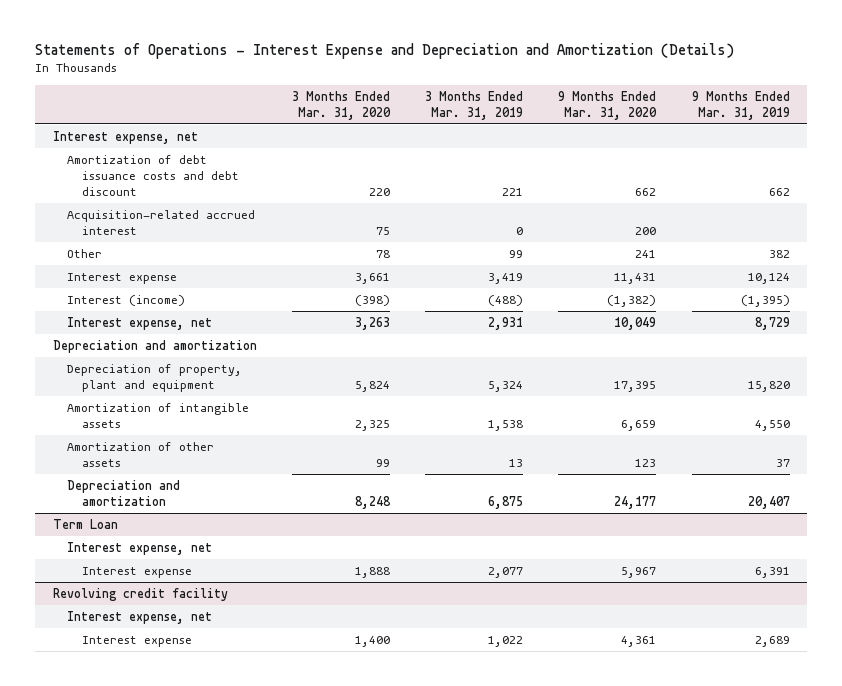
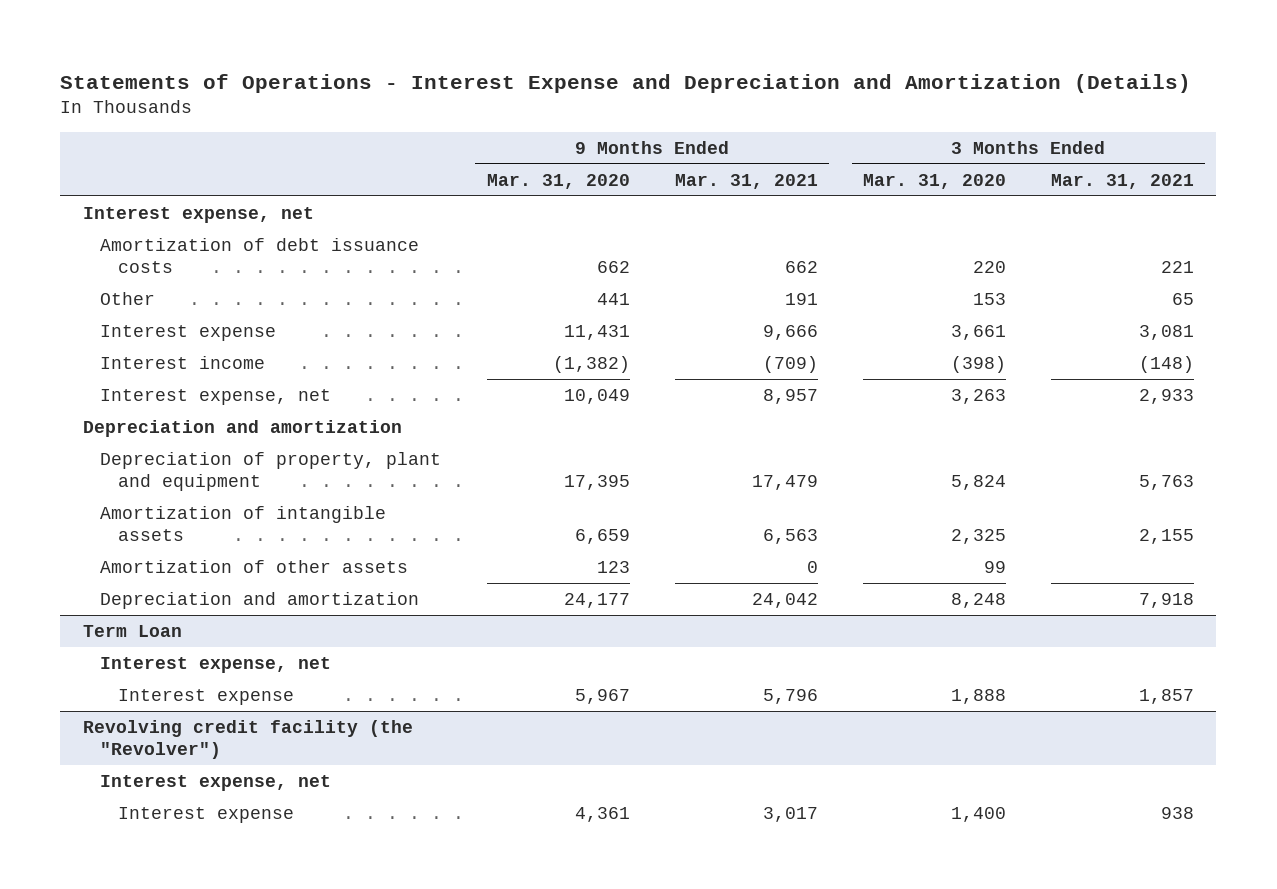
[425,90,524,120] 3 Months Ended Mar. 31, 2019 -> none
[691,90,790,120] 9 Months Ended Mar. 31, 2019 -> none
none -> [674,173,818,189] Mar. 31, 2021
none -> [1050,173,1194,189] Mar. 31, 2021
[67,210,256,235] Acquisition-related accrued interest -> none
[67,155,239,196] Amortization of debt issuance costs and debt discount -> [100,238,420,273] Amortization of debt issuance costs
[375,250,390,259] 78 -> [972,293,1006,306] 153
[635,250,657,259] 241 -> [596,293,630,306] 441
[67,295,186,307] Interest (income) -> [100,356,266,370] Interest income
[52,588,228,602] Revolving credit facility -> [82,720,413,759] Revolving credit facility (the "Revolver")

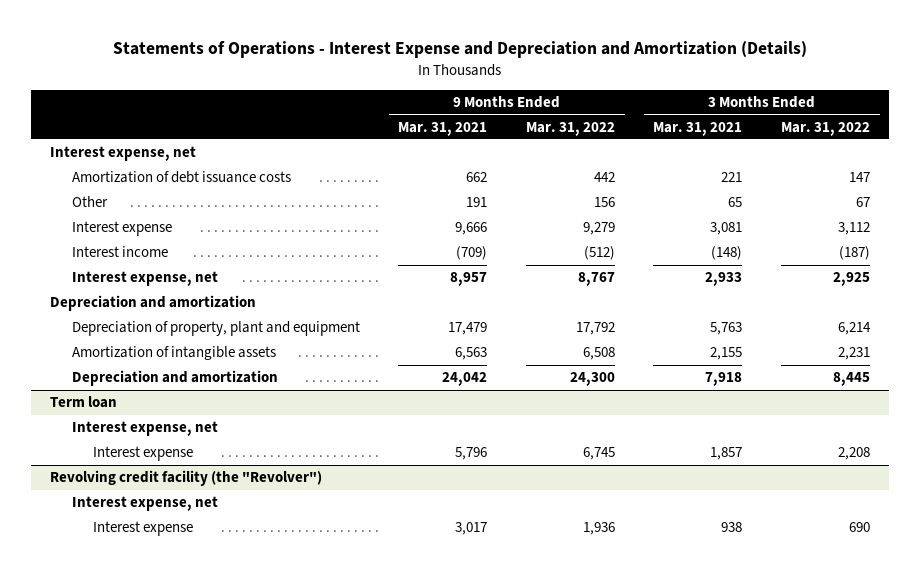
[486,173,630,189] Mar. 31, 2020 -> none
[862,173,1006,189] Mar. 31, 2020 -> none
none -> [525,121,615,136] Mar. 31, 2022
none -> [781,121,871,136] Mar. 31, 2022
[100,560,409,574] Amortization of other assets -> none
[82,625,182,638] Term Loan -> [50,396,118,409] Term loan

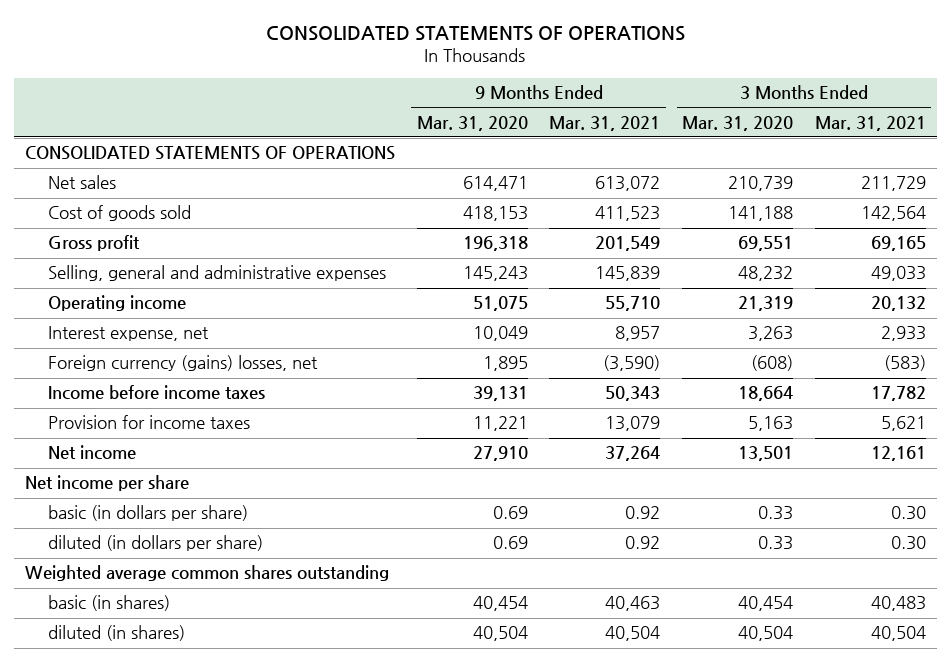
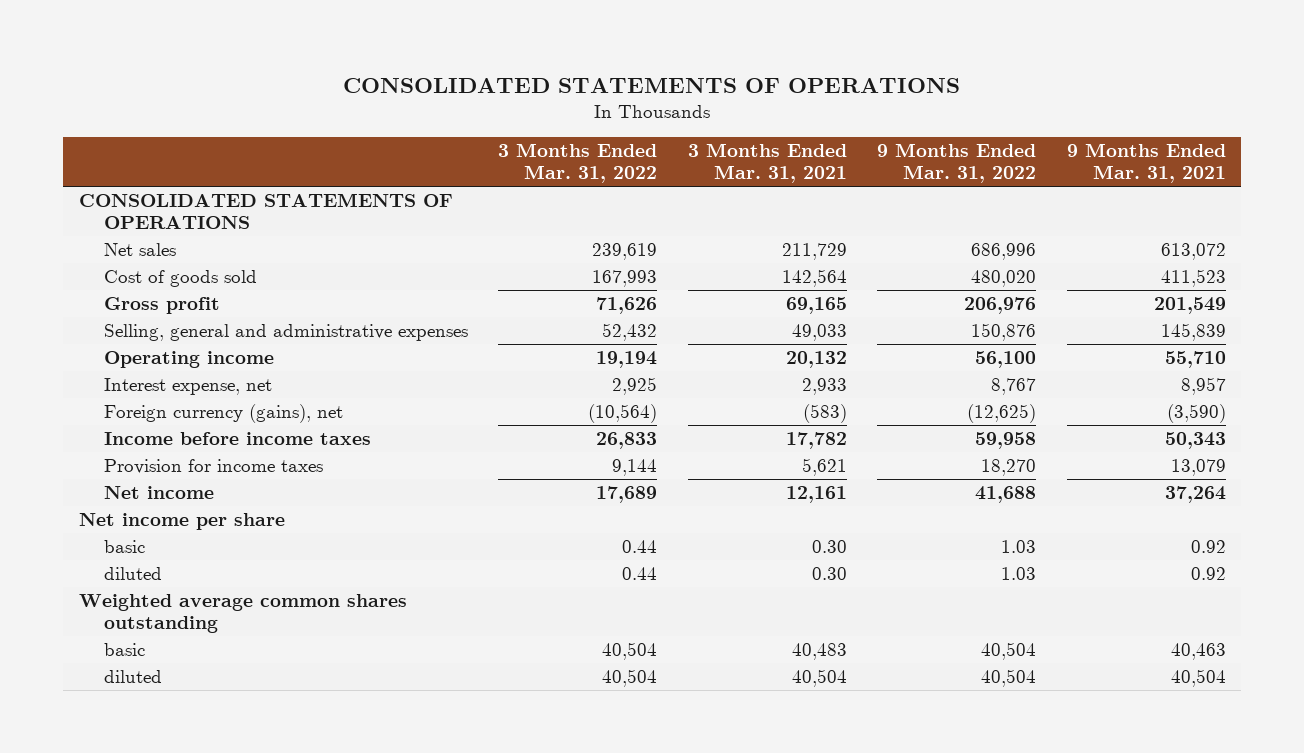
[416,115,528,131] Mar. 31, 2020 -> none
[682,115,794,131] Mar. 31, 2020 -> none
none -> [498,143,658,184] 3 Months Ended Mar. 31, 2022
none -> [877,143,1037,184] 9 Months Ended Mar. 31, 2022
[48,355,319,372] Foreign currency (gains) losses, net -> [103,403,343,423] Foreign currency (gains), net
[48,505,249,522] basic (in dollars per share) -> [103,539,145,553] basic
[48,535,264,552] diluted (in dollars per share) -> [103,566,162,580] diluted
[48,595,171,612] basic (in shares) -> [103,642,145,656] basic
[48,625,186,642] diluted (in shares) -> [103,669,162,683] diluted

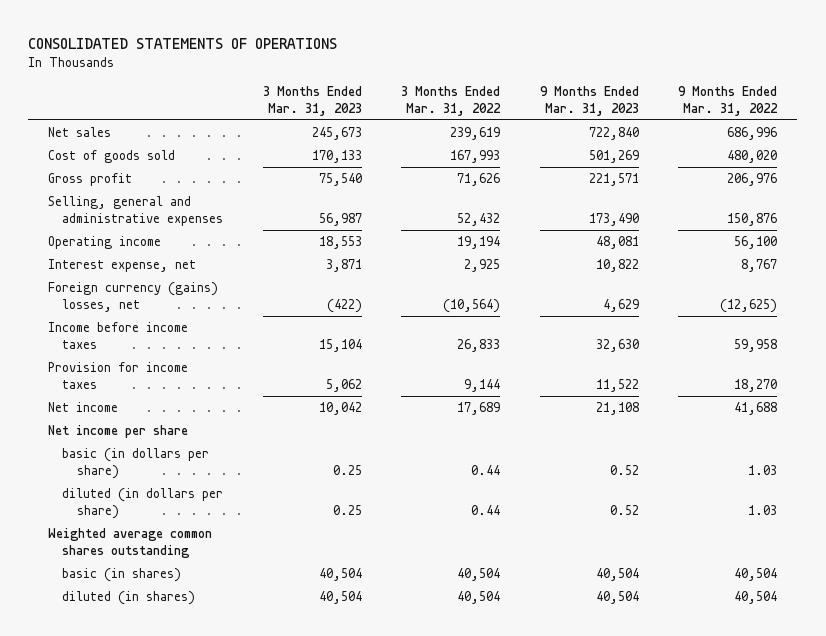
[687,143,847,184] 3 Months Ended Mar. 31, 2021 -> none
[1066,143,1226,184] 9 Months Ended Mar. 31, 2021 -> none
none -> [262,86,362,116] 3 Months Ended Mar. 31, 2023
none -> [539,86,639,116] 9 Months Ended Mar. 31, 2023
[78,192,453,230] CONSOLIDATED STATEMENTS OF OPERATIONS -> none
[103,403,343,423] Foreign currency (gains), net -> [48,282,219,312] Foreign currency (gains) losses, net
[103,539,145,553] basic -> [62,448,210,479] basic (in dollars per share)
[103,566,162,580] diluted -> [62,488,224,519] diluted (in dollars per share)
[103,642,145,656] basic -> [62,568,182,583] basic (in shares)
[103,669,162,683] diluted -> [62,591,196,606] diluted (in shares)

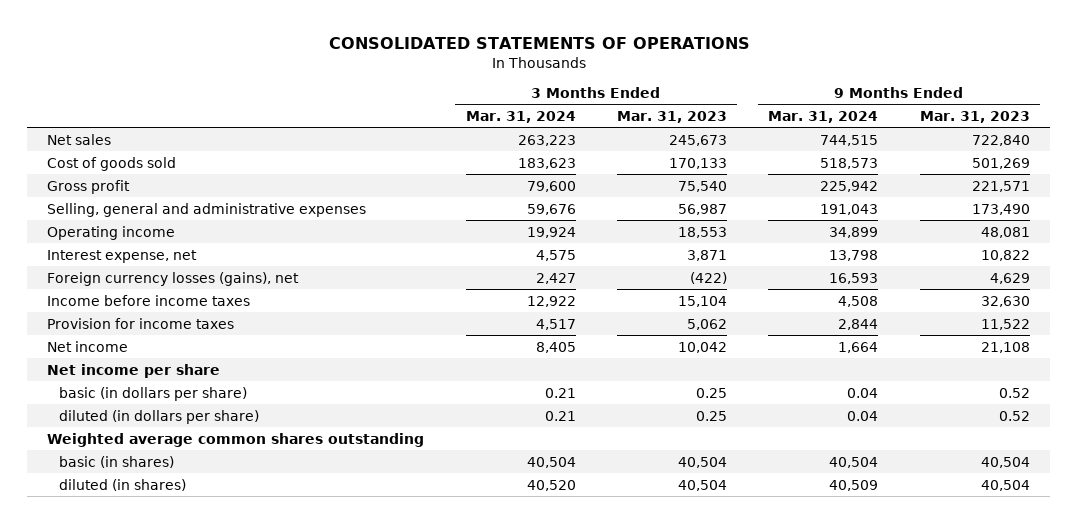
[401,86,502,116] 3 Months Ended Mar. 31, 2022 -> none
[678,86,779,116] 9 Months Ended Mar. 31, 2022 -> none
none -> [465,111,576,124] Mar. 31, 2024
none -> [768,111,879,124] Mar. 31, 2024
[48,282,219,312] Foreign currency (gains) losses, net -> [47,271,300,286] Foreign currency losses (gains), net

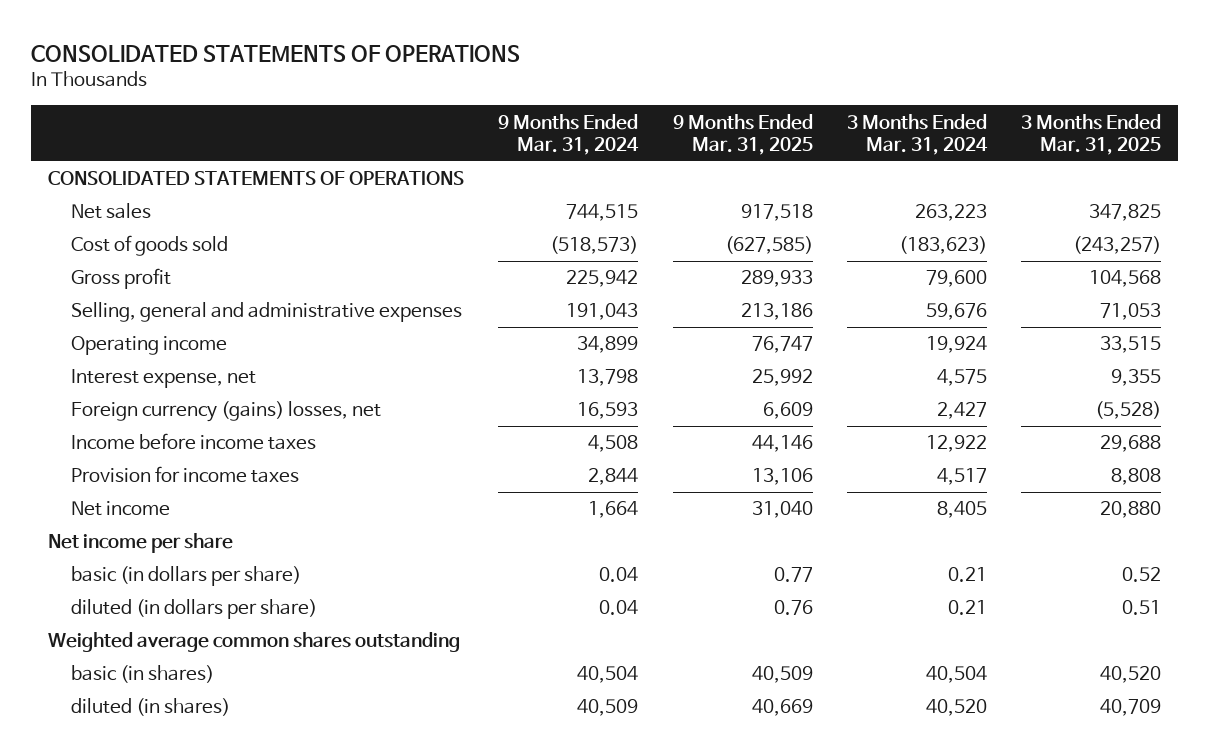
[617,111,728,124] Mar. 31, 2023 -> none
[919,111,1030,124] Mar. 31, 2023 -> none
none -> [672,113,813,155] 9 Months Ended Mar. 31, 2025
none -> [1021,113,1162,155] 3 Months Ended Mar. 31, 2025
none -> [48,171,465,186] CONSOLIDATED STATEMENTS OF OPERATIONS
[517,157,576,169] 183,623 -> [898,236,987,255] (183,623)
[820,157,879,169] 518,573 -> [550,236,639,255] (518,573)
[47,271,300,286] Foreign currency losses (gains), net -> [71,401,382,423] Foreign currency (gains) losses, net

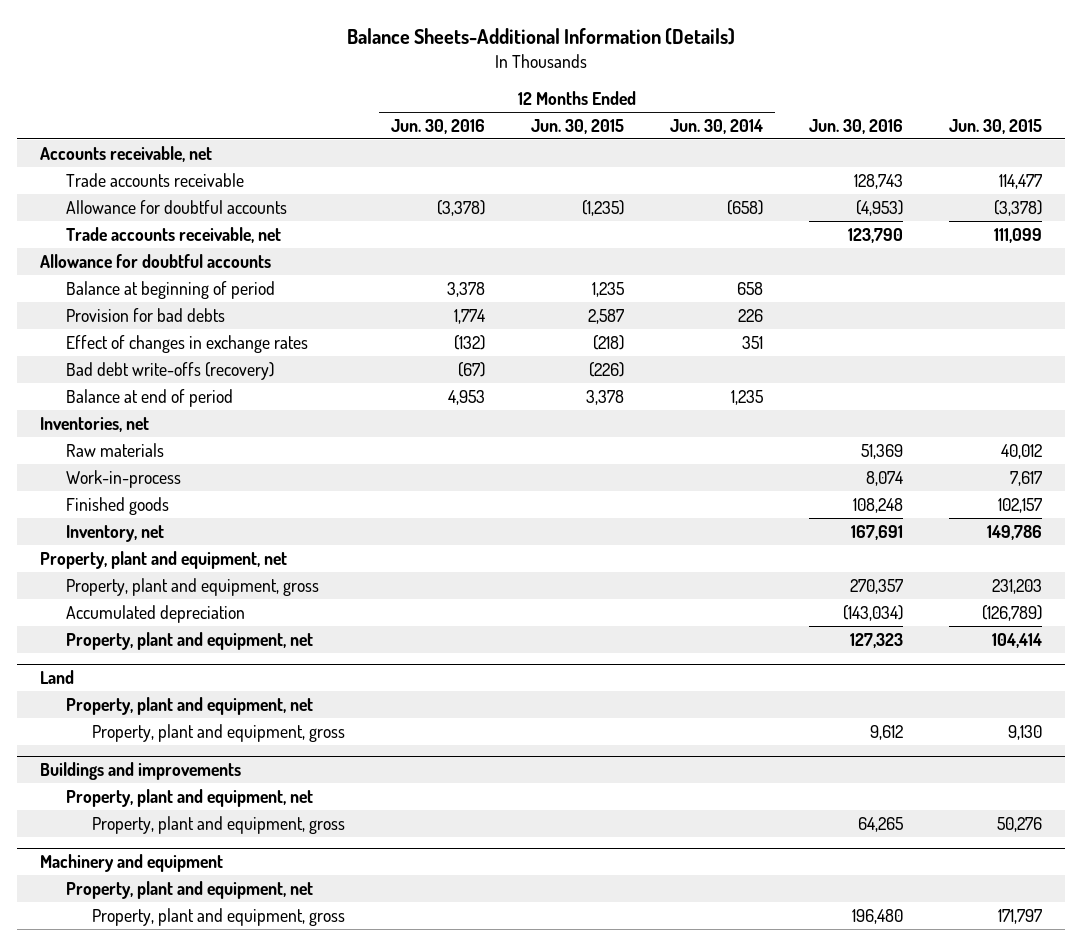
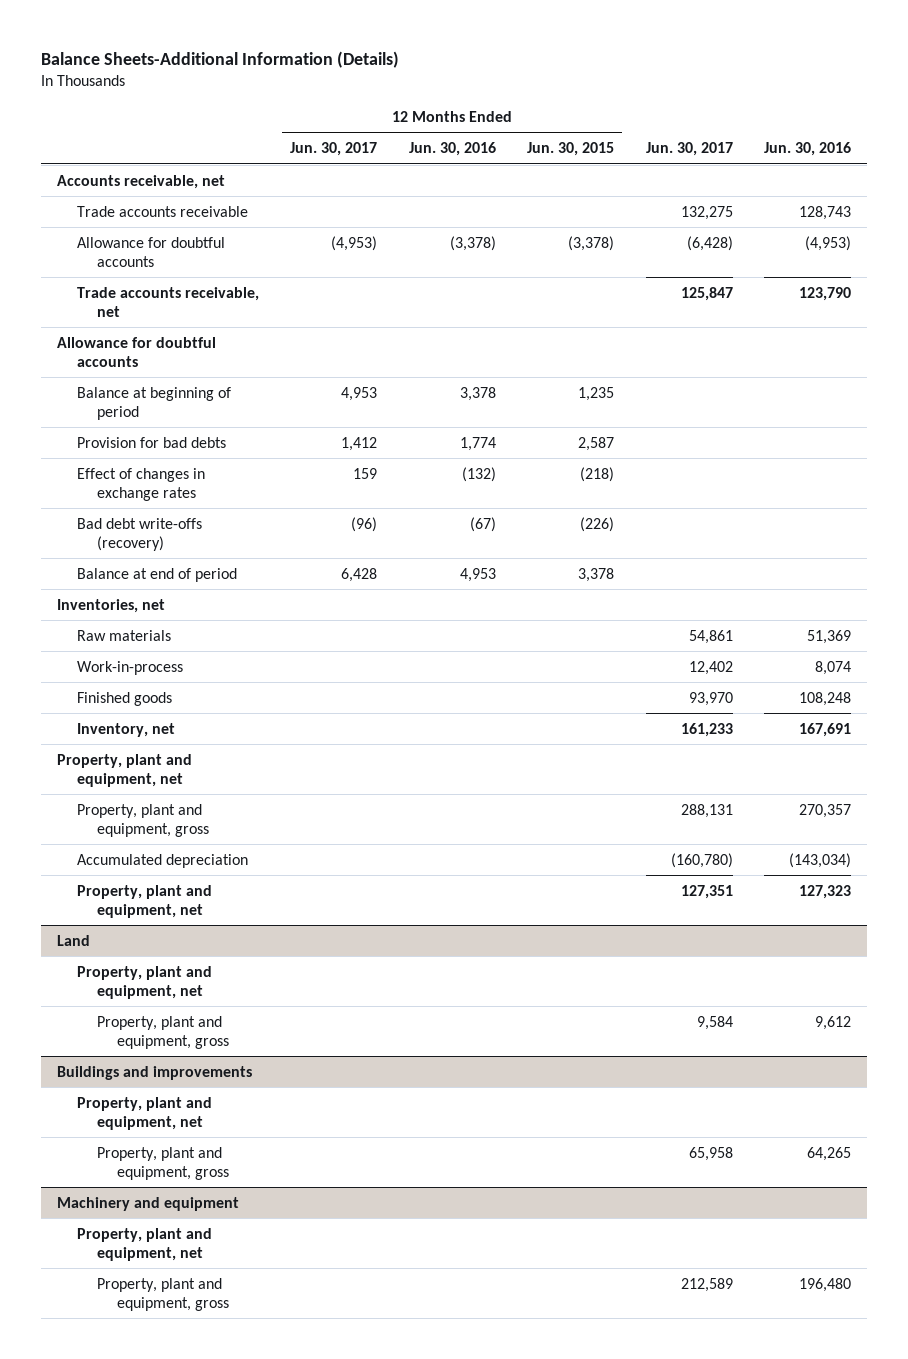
[670,118,764,134] Jun. 30, 2014 -> none
[949,118,1043,134] Jun. 30, 2015 -> none
none -> [290,141,378,156] Jun. 30, 2017
none -> [645,141,733,156] Jun. 30, 2017
[581,199,624,216] (1,235) -> [568,235,615,251] (3,378)

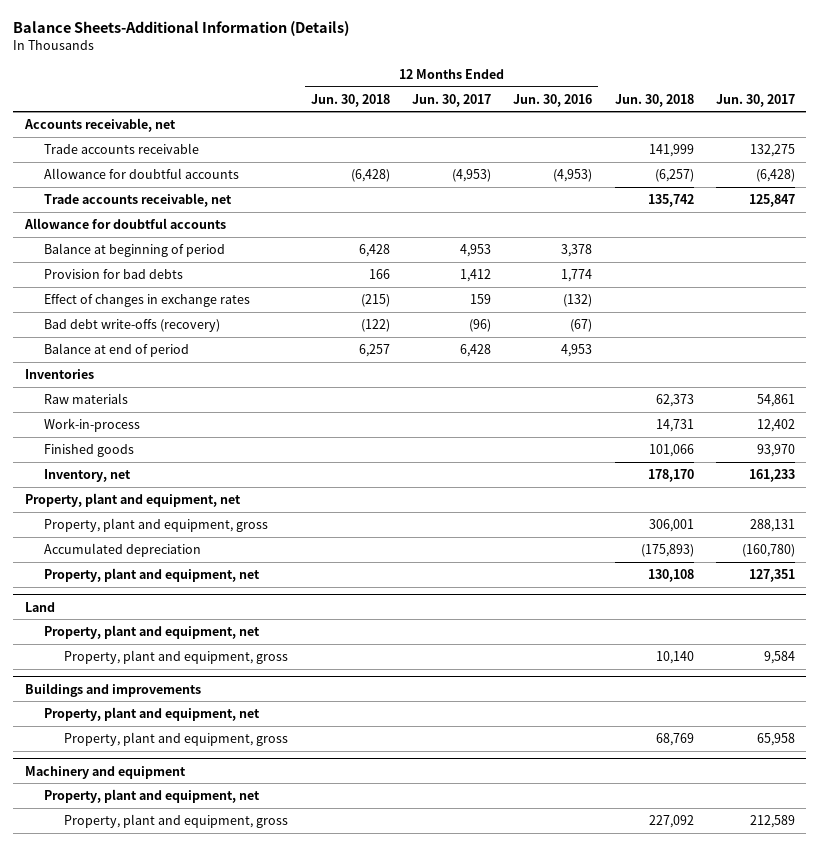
[527,141,615,156] Jun. 30, 2015 -> none
[764,141,852,156] Jun. 30, 2016 -> none
none -> [310,93,390,107] Jun. 30, 2018
none -> [614,93,694,107] Jun. 30, 2018
[449,235,496,251] (3,378) -> [553,168,593,182] (4,953)
[56,598,165,613] Inventories, net -> [24,368,94,379] Inventories

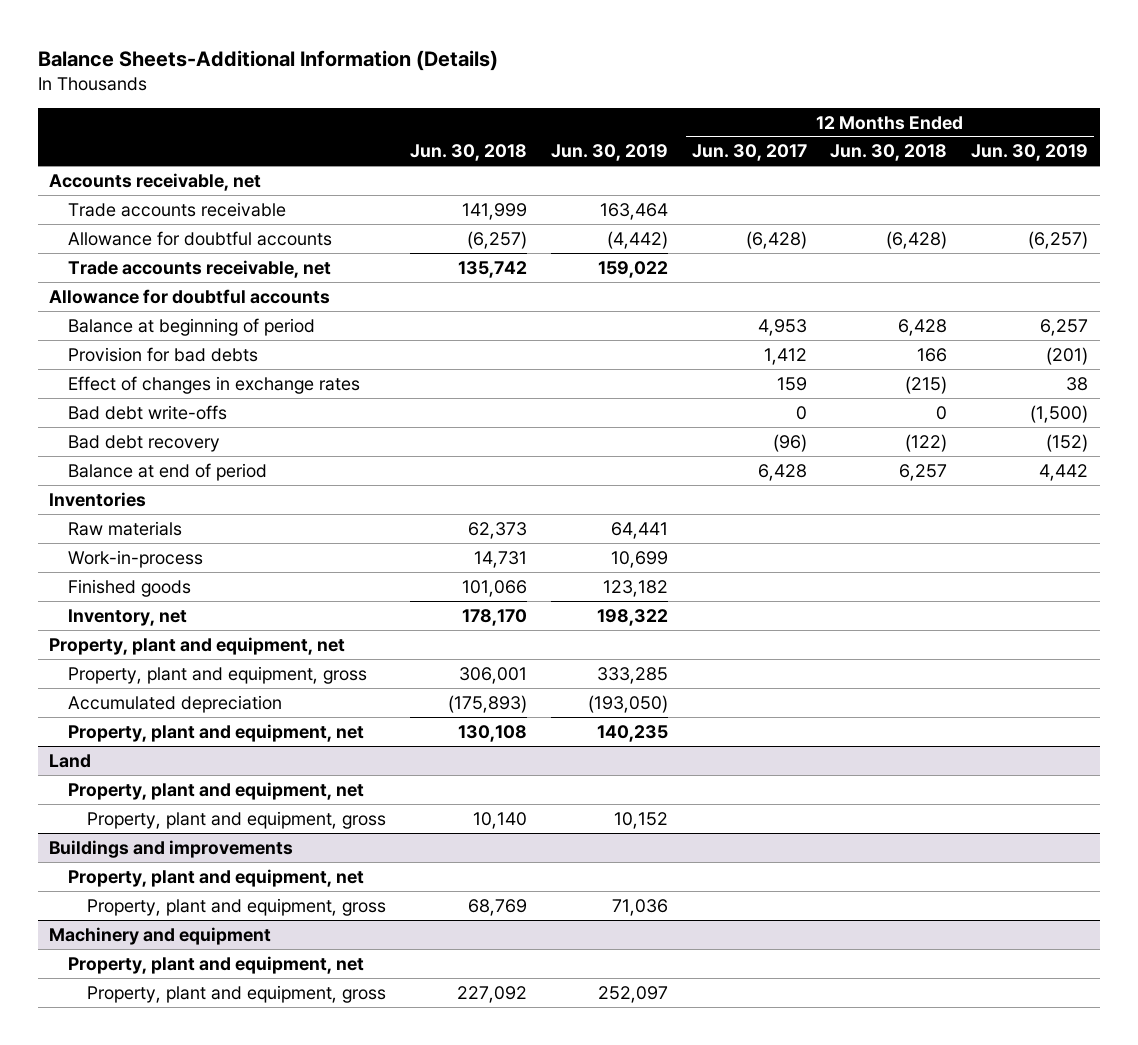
[513,93,593,107] Jun. 30, 2016 -> none
[715,93,795,107] Jun. 30, 2017 -> none
none -> [550,144,668,162] Jun. 30, 2019
none -> [971,144,1089,162] Jun. 30, 2019
[452,168,492,182] (4,953) -> [745,230,807,249] (6,428)
none -> [68,404,228,420] Bad debt write-offs
[44,318,221,332] Bad debt write-offs (recovery) -> [68,434,221,452] Bad debt recovery

